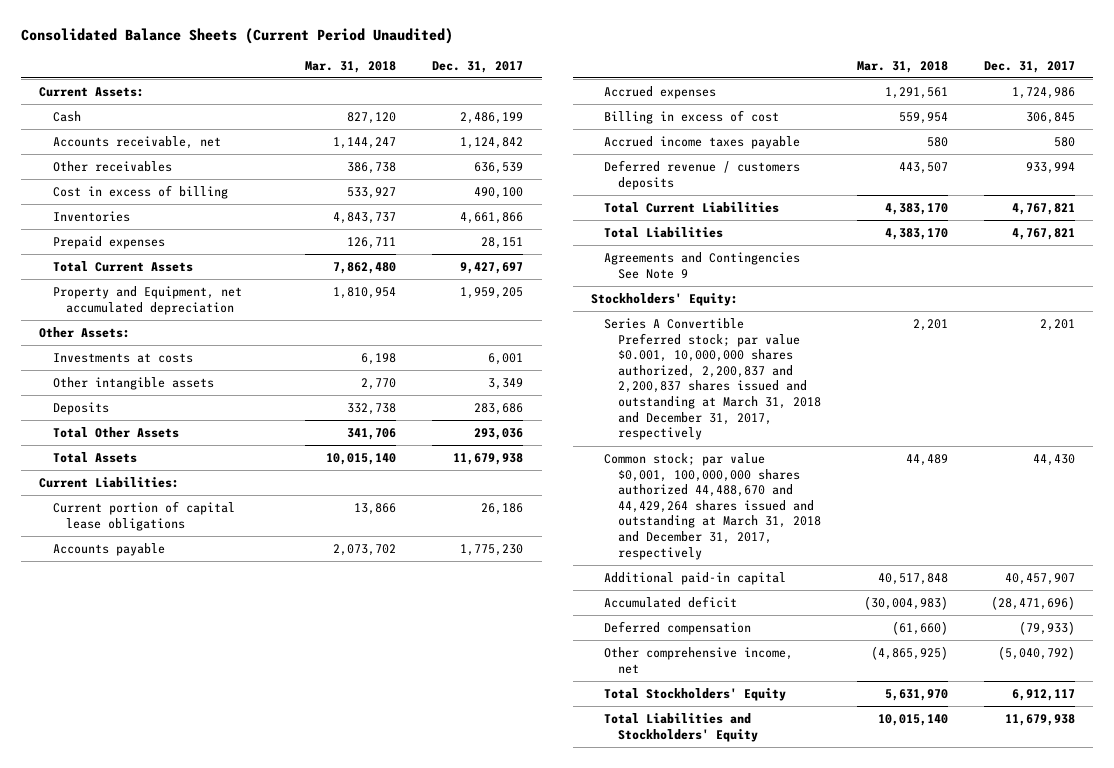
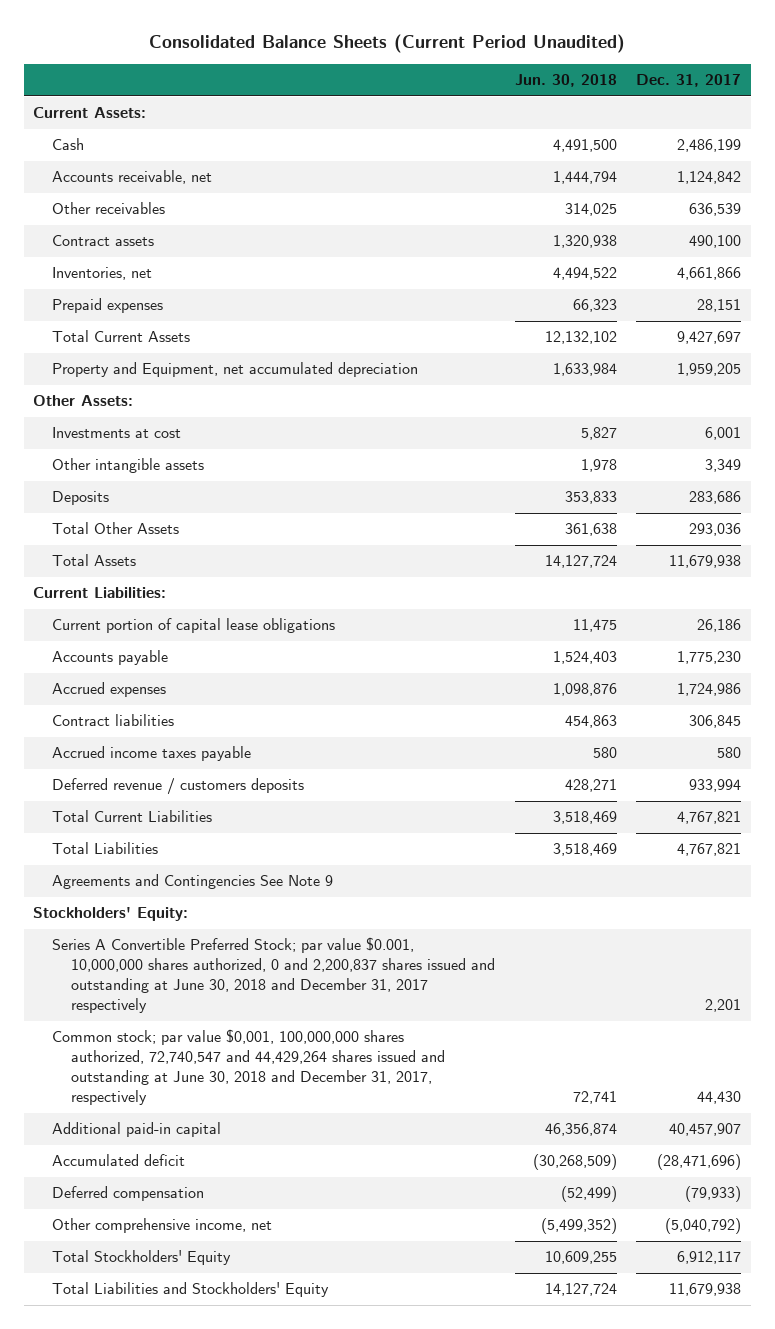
[305,60,397,73] Mar. 31, 2018 -> none
none -> [514,74,617,88] Jun. 30, 2018
[52,185,228,200] Cost in excess of billing -> [52,235,155,247] Contract assets
[52,211,130,223] Inventories -> [52,267,153,281] Inventories, net
[52,353,193,364] Investments at costs -> [52,427,182,439] Investments at cost
[604,110,780,125] Billing in excess of cost -> [52,714,175,727] Contract liabilities
[604,318,821,441] Series A Convertible Preferred stock; par value $0.001, 10,000,000 shares authorized, 2,200,837 and 2,200,837 shares issued and outstanding at March 31, 2018 and December 31, 2017, respectively -> [52,937,495,1014] Series A Convertible Preferred Stock; par value $0.001, 10,000,000 shares authorized, 0 and 2,200,837 shares issued and outstanding at June 30, 2018 and December 31, 2017 respectively
[604,453,821,560] Common stock; par value $0,001, 100,000,000 shares authorized 44,488,670 and 44,429,264 shares issued and outstanding at March 31, 2018 and December 31, 2017, respectively -> [52,1029,445,1106] Common stock; par value $0,001, 100,000,000 shares authorized, 72,740,547 and 44,429,264 shares issued and outstanding at June 30, 2018 and December 31, 2017, respectively

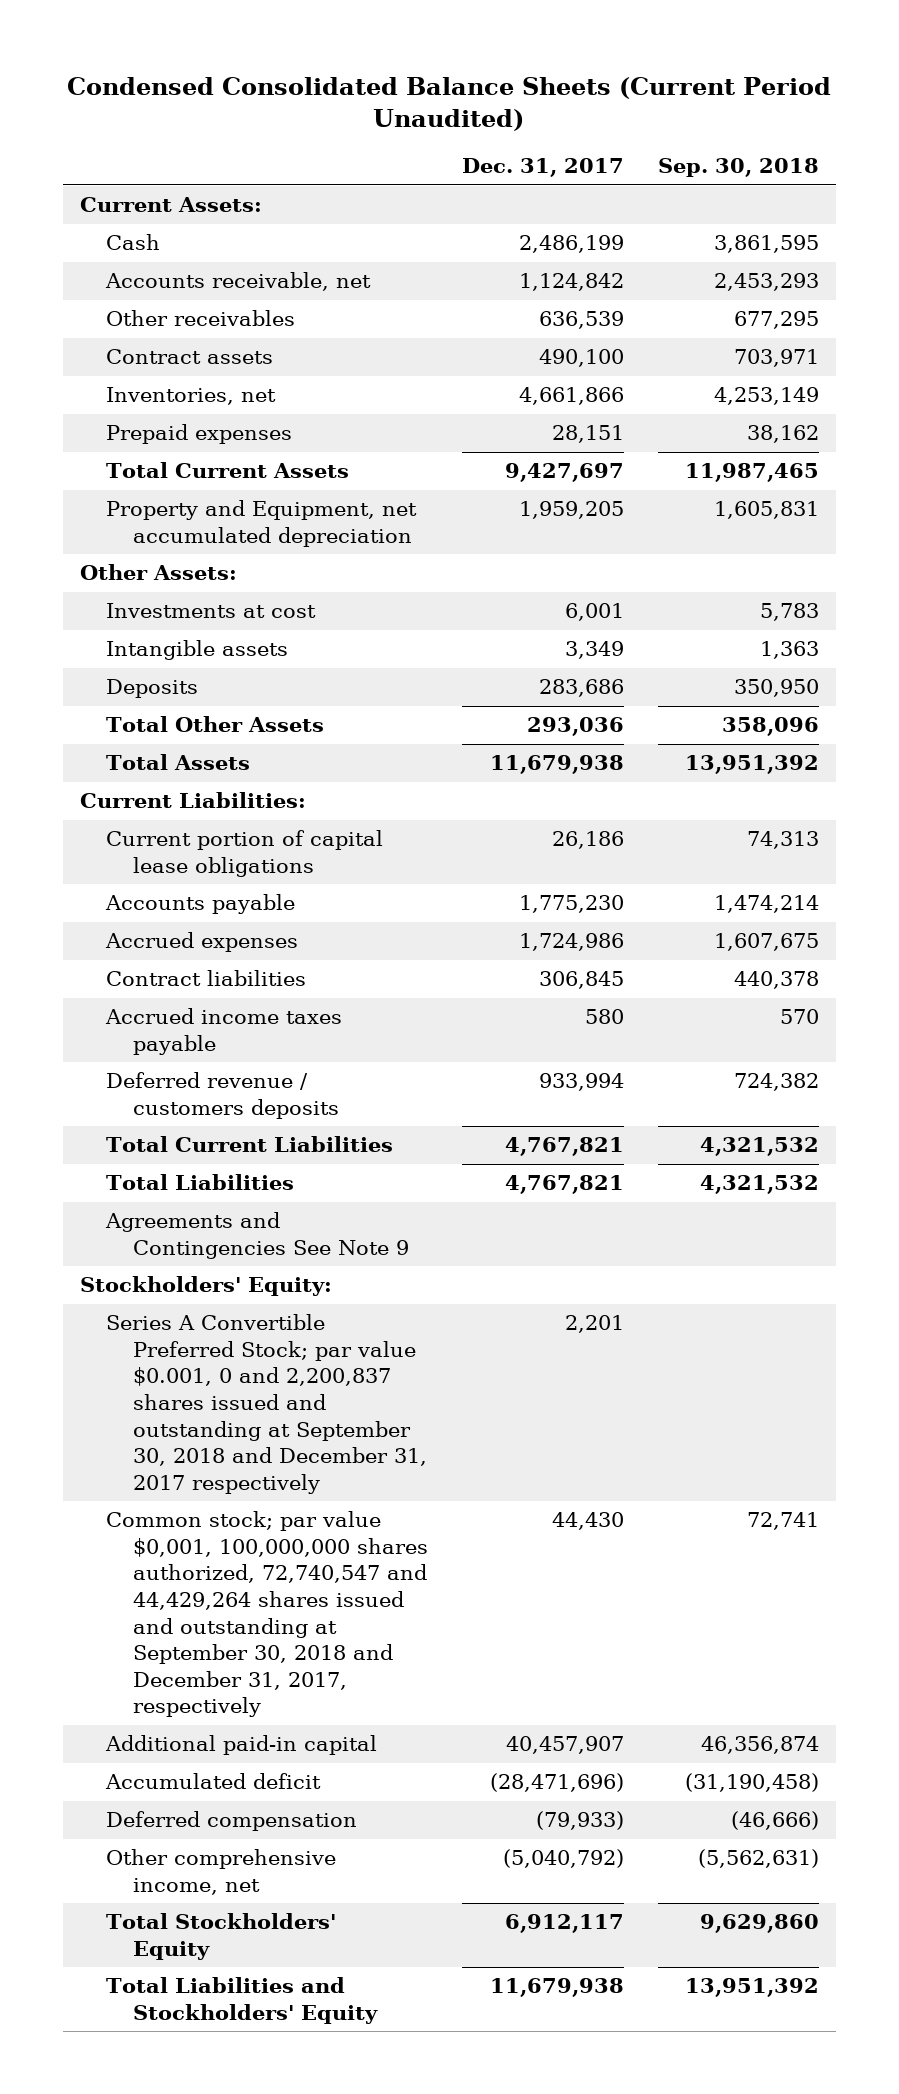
[149,33,626,53] Consolidated Balance Sheets (Current Period Unaudited) -> [67,76,832,131] Condensed Consolidated Balance Sheets (Current Period Unaudited)
[514,74,617,88] Jun. 30, 2018 -> none
none -> [657,158,819,178] Sep. 30, 2018
[52,458,205,474] Other intangible assets -> [106,640,289,661] Intangible assets
[52,937,495,1014] Series A Convertible Preferred Stock; par value $0.001, 10,000,000 shares authorized, 0 and 2,200,837 shares issued and outstanding at June 30, 2018 and December 31, 2017 respectively -> [106,1314,427,1494] Series A Convertible Preferred Stock; par value $0.001, 0 and 2,200,837 shares issued and outstanding at September 30, 2018 and December 31, 2017 respectively
[52,1029,445,1106] Common stock; par value $0,001, 100,000,000 shares authorized, 72,740,547 and 44,429,264 shares issued and outstanding at June 30, 2018 and December 31, 2017, respectively -> [106,1511,428,1718] Common stock; par value $0,001, 100,000,000 shares authorized, 72,740,547 and 44,429,264 shares issued and outstanding at September 30, 2018 and December 31, 2017, respectively

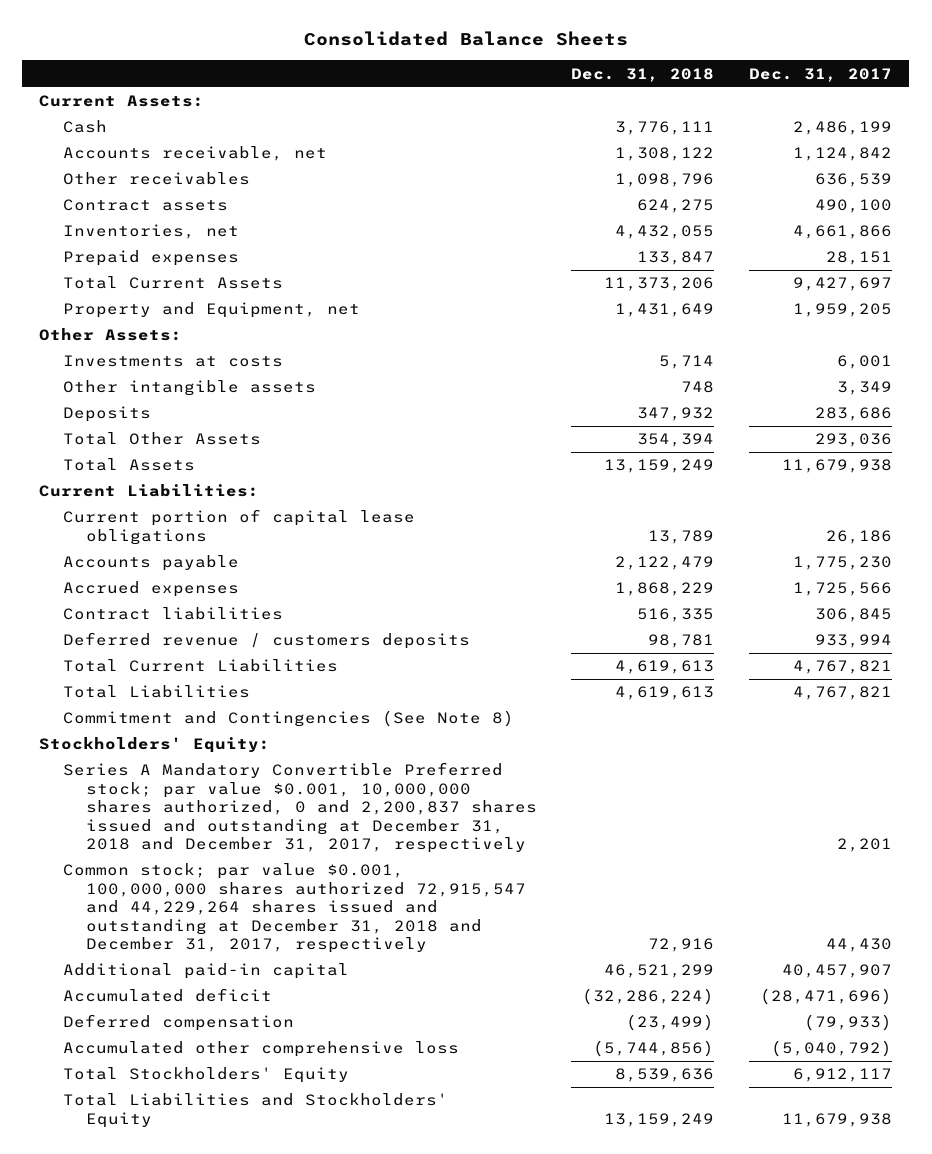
[67,76,832,131] Condensed Consolidated Balance Sheets (Current Period Unaudited) -> [303,31,628,47] Consolidated Balance Sheets
[657,158,819,178] Sep. 30, 2018 -> none
none -> [571,67,715,82] Dec. 31, 2018
[106,500,418,547] Property and Equipment, net accumulated depreciation -> [62,302,360,319] Property and Equipment, net
[106,603,317,619] Investments at cost -> [62,355,283,368] Investments at costs
[106,640,289,661] Intangible assets -> [62,380,316,397] Other intangible assets
[518,933,624,952] 1,724,986 -> [793,582,893,597] 1,725,566
[105,1008,343,1055] Accrued income taxes payable -> none
[105,1212,409,1259] Agreements and Contingencies See Note 9 -> [62,710,514,728] Commitment and Contingencies (See Note 8)
[106,1314,427,1494] Series A Convertible Preferred Stock; par value $0.001, 0 and 2,200,837 shares issued and outstanding at September 30, 2018 and December 31, 2017 respectively -> [62,762,537,853] Series A Mandatory Convertible Preferred stock; par value $0.001, 10,000,000 shares authorized, 0 and 2,200,837 shares issued and outstanding at December 31, 2018 and December 31, 2017, respectively
[106,1511,428,1718] Common stock; par value $0,001, 100,000,000 shares authorized, 72,740,547 and 44,429,264 shares issued and outstanding at September 30, 2018 and December 31, 2017, respectively -> [62,863,526,953] Common stock; par value $0.001, 100,000,000 shares authorized 72,915,547 and 44,229,264 shares issued and outstanding at December 31, 2018 and December 31, 2017, respectively
[106,1849,337,1895] Other comprehensive income, net -> [62,1041,459,1058] Accumulated other comprehensive loss

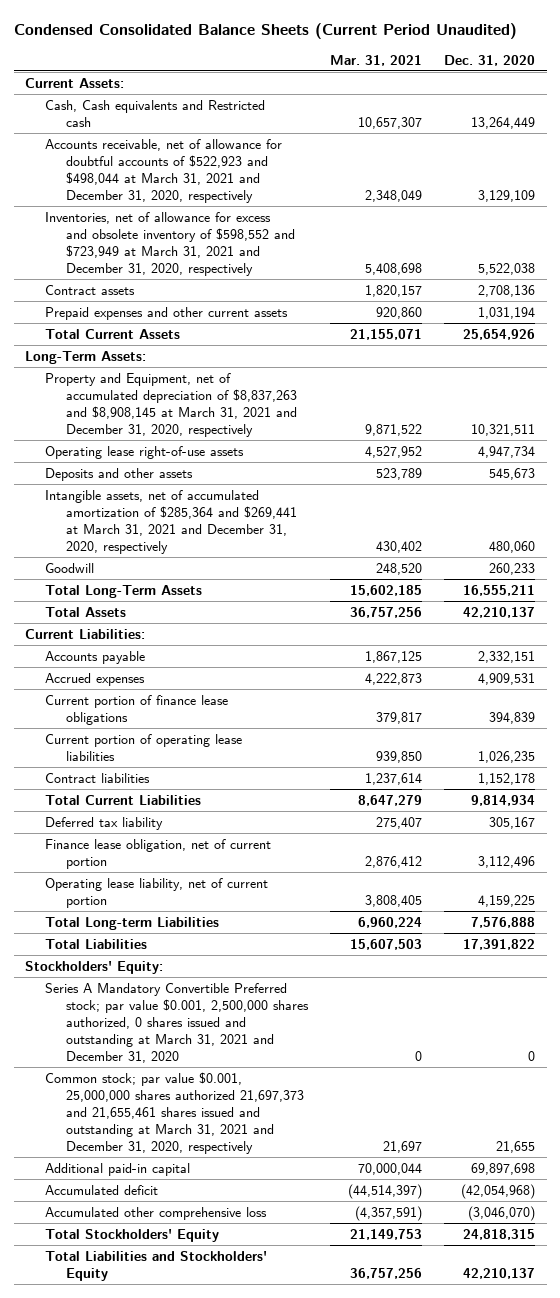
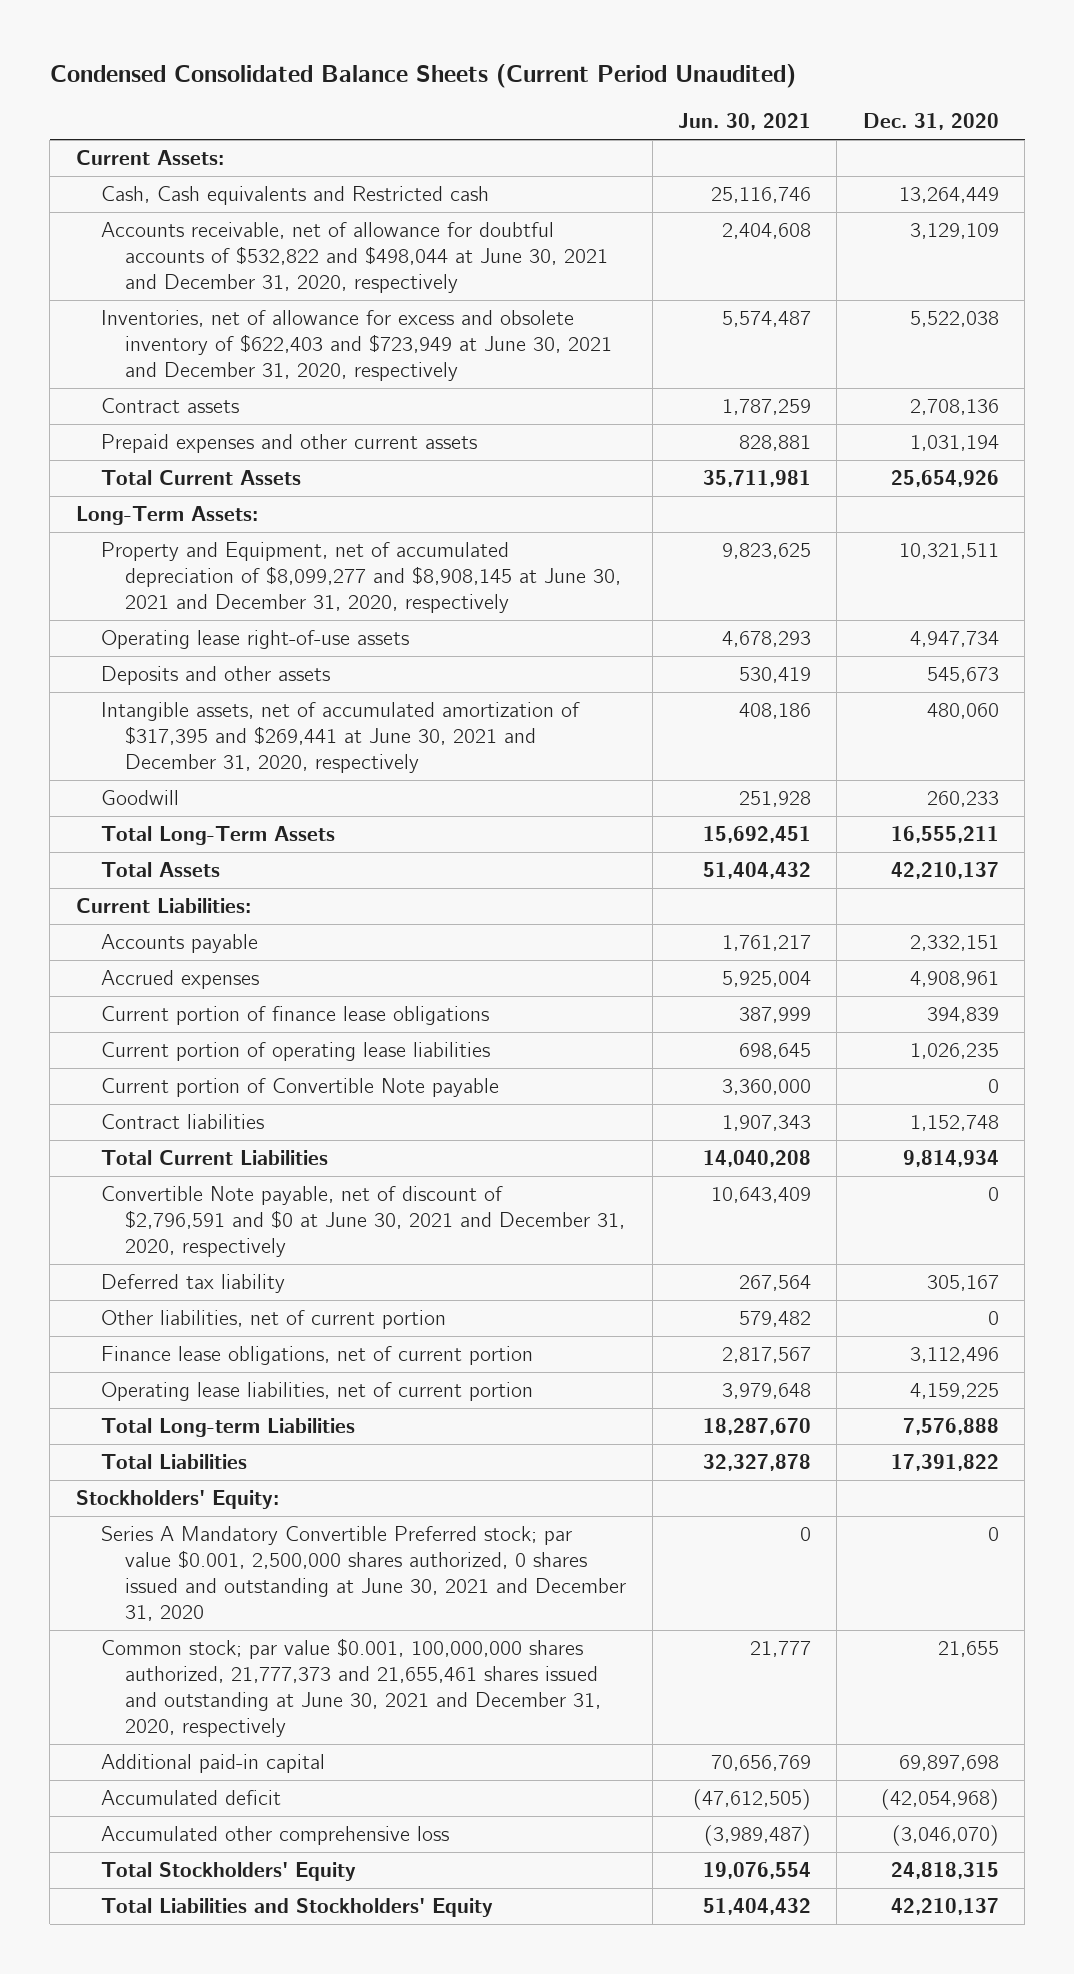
[330,54,423,66] Mar. 31, 2021 -> none
none -> [678,113,812,131] Jun. 30, 2021
[45,138,283,203] Accounts receivable, net of allowance for doubtful accounts of $522,923 and $498,044 at March 31, 2021 and December 31, 2020, respectively -> [100,222,609,293] Accounts receivable, net of allowance for doubtful accounts of $532,822 and $498,044 at June 30, 2021 and December 31, 2020, respectively
[45,211,295,276] Inventories, net of allowance for excess and obsolete inventory of $598,552 and $723,949 at March 31, 2021 and December 31, 2020, respectively -> [100,310,613,381] Inventories, net of allowance for excess and obsolete inventory of $622,403 and $723,949 at June 30, 2021 and December 31, 2020, respectively
[45,372,297,437] Property and Equipment, net of accumulated depreciation of $8,837,263 and $8,908,145 at March 31, 2021 and December 31, 2020, respectively -> [100,542,622,613] Property and Equipment, net of accumulated depreciation of $8,099,277 and $8,908,145 at June 30, 2021 and December 31, 2020, respectively
[45,489,297,554] Intangible assets, net of accumulated amortization of $285,364 and $269,441 at March 31, 2021 and December 31, 2020, respectively -> [100,702,580,773] Intangible assets, net of accumulated amortization of $317,395 and $269,441 at June 30, 2021 and December 31, 2020, respectively
[478,672,536,685] 4,909,531 -> [909,971,999,988] 4,908,961
none -> [100,1078,499,1098] Current portion of Convertible Note payable
[478,772,536,785] 1,152,178 -> [909,1115,999,1132] 1,152,748
none -> [100,1186,626,1257] Convertible Note payable, net of discount of $2,796,591 and $0 at June 30, 2021 and December 31, 2020, respectively
none -> [100,1310,446,1330] Other liabilities, net of current portion
[45,838,272,869] Finance lease obligation, net of current portion -> [100,1346,533,1366] Finance lease obligations, net of current portion
[45,877,269,908] Operating lease liability, net of current portion -> [100,1382,533,1402] Operating lease liabilities, net of current portion
[45,982,309,1063] Series A Mandatory Convertible Preferred stock; par value $0.001, 2,500,000 shares authorized, 0 shares issued and outstanding at March 31, 2021 and December 31, 2020 -> [100,1526,627,1621] Series A Mandatory Convertible Preferred stock; par value $0.001, 2,500,000 shares authorized, 0 shares issued and outstanding at June 30, 2021 and December 31, 2020
[45,1071,304,1154] Common stock; par value $0.001, 25,000,000 shares authorized 21,697,373 and 21,655,461 shares issued and outstanding at March 31, 2021 and December 31, 2020, respectively -> [100,1638,602,1737] Common stock; par value $0.001, 100,000,000 shares authorized, 21,777,373 and 21,655,461 shares issued and outstanding at June 30, 2021 and December 31, 2020, respectively

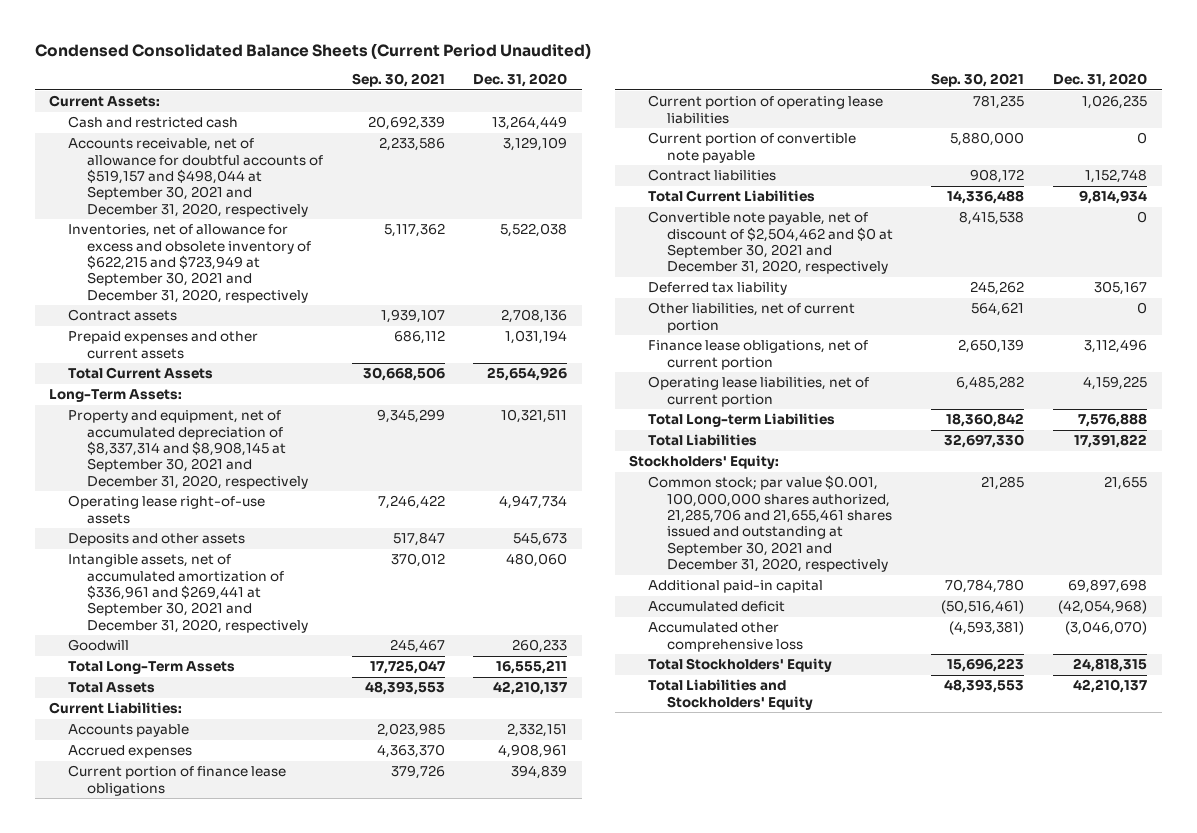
[678,113,812,131] Jun. 30, 2021 -> none
none -> [351,73,445,88] Sep. 30, 2021
[100,186,489,206] Cash, Cash equivalents and Restricted cash -> [68,116,239,129] Cash and restricted cash
[100,222,609,293] Accounts receivable, net of allowance for doubtful accounts of $532,822 and $498,044 at June 30, 2021 and December 31, 2020, respectively -> [68,138,323,217] Accounts receivable, net of allowance for doubtful accounts of $519,157 and $498,044 at September 30, 2021 and December 31, 2020, respectively
[100,310,613,381] Inventories, net of allowance for excess and obsolete inventory of $622,403 and $723,949 at June 30, 2021 and December 31, 2020, respectively -> [68,224,311,303] Inventories, net of allowance for excess and obsolete inventory of $622,215 and $723,949 at September 30, 2021 and December 31, 2020, respectively
[100,542,622,613] Property and Equipment, net of accumulated depreciation of $8,099,277 and $8,908,145 at June 30, 2021 and December 31, 2020, respectively -> [68,410,308,489] Property and equipment, net of accumulated depreciation of $8,337,314 and $8,908,145 at September 30, 2021 and December 31, 2020, respectively
[100,702,580,773] Intangible assets, net of accumulated amortization of $317,395 and $269,441 at June 30, 2021 and December 31, 2020, respectively -> [68,554,308,633] Intangible assets, net of accumulated amortization of $336,961 and $269,441 at September 30, 2021 and December 31, 2020, respectively
[100,1078,499,1098] Current portion of Convertible Note payable -> [647,132,856,163] Current portion of convertible note payable
[100,1186,626,1257] Convertible Note payable, net of discount of $2,796,591 and $0 at June 30, 2021 and December 31, 2020, respectively -> [647,211,893,275] Convertible note payable, net of discount of $2,504,462 and $0 at September 30, 2021 and December 31, 2020, respectively
[100,1526,627,1621] Series A Mandatory Convertible Preferred stock; par value $0.001, 2,500,000 shares authorized, 0 shares issued and outstanding at June 30, 2021 and December 31, 2020 -> none
[100,1638,602,1737] Common stock; par value $0.001, 100,000,000 shares authorized, 21,777,373 and 21,655,461 shares issued and outstanding at June 30, 2021 and December 31, 2020, respectively -> [647,475,892,573] Common stock; par value $0.001, 100,000,000 shares authorized, 21,285,706 and 21,655,461 shares issued and outstanding at September 30, 2021 and December 31, 2020, respectively

